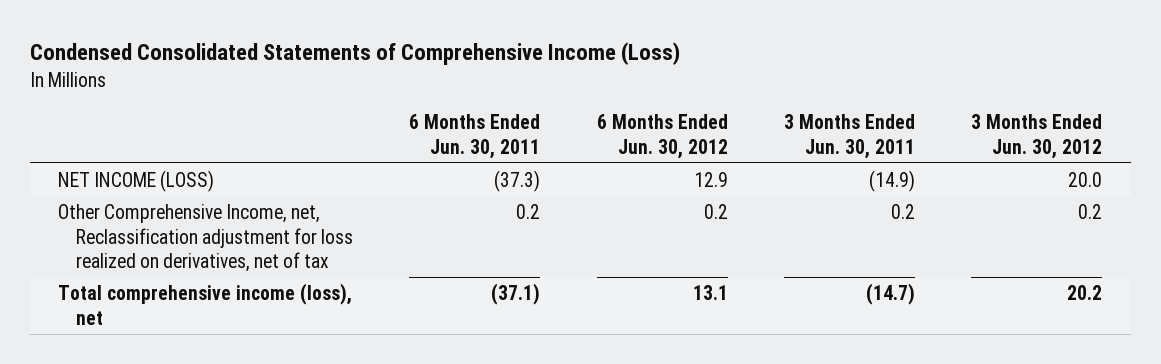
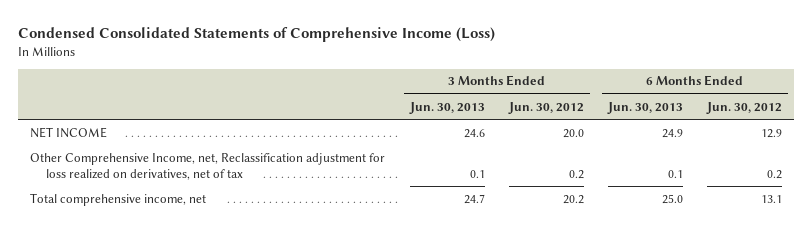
[409,113,541,159] 6 Months Ended Jun. 30, 2011 -> none
[784,113,916,159] 3 Months Ended Jun. 30, 2011 -> none
none -> [408,101,485,114] Jun. 30, 2013
none -> [606,101,683,114] Jun. 30, 2013
[58,169,215,192] NET INCOME (LOSS) -> [30,126,108,138] NET INCOME
[58,282,353,325] Total comprehensive income (loss), net -> [30,192,207,206] Total comprehensive income, net

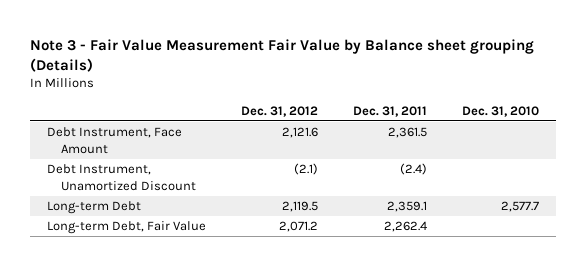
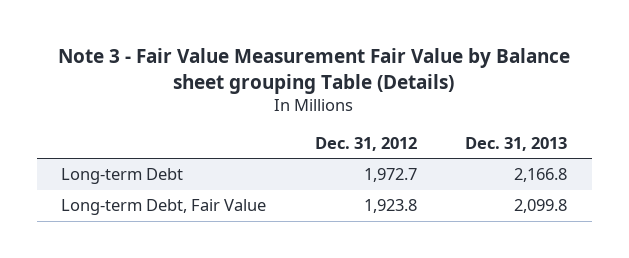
[29,38,534,73] Note 3 - Fair Value Measurement Fair Value by Balance sheet grouping (Details) -> [58,47,571,94] Note 3 - Fair Value Measurement Fair Value by Balance sheet grouping Table (Details)
[352,105,427,117] Dec. 31, 2011 -> none
[461,105,539,117] Dec. 31, 2010 -> none
none -> [465,136,568,151] Dec. 31, 2013
[47,127,183,154] Debt Instrument, Face Amount -> none
[47,164,196,191] Debt Instrument, Unamortized Discount -> none
[282,201,319,213] 2,119.5 -> [363,168,417,183] 1,972.7
[279,221,319,233] 2,071.2 -> [363,199,417,214] 1,923.8

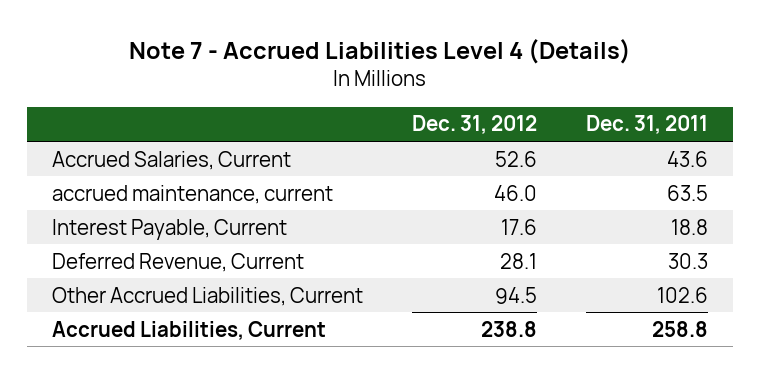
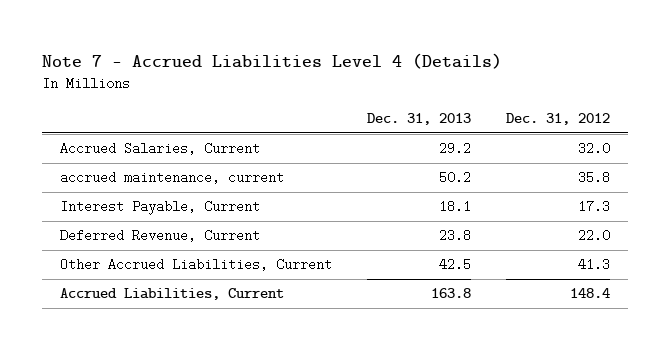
[585,115,708,135] Dec. 31, 2011 -> none
none -> [366,113,471,126] Dec. 31, 2013
[494,150,537,167] 52.6 -> [577,142,610,156] 32.0
[493,184,537,201] 46.0 -> [577,171,610,185] 35.8
[500,218,537,235] 17.6 -> [577,200,610,214] 17.3
[499,252,537,269] 28.1 -> [577,229,610,243] 22.0
[494,286,537,304] 94.5 -> [577,258,610,272] 41.3
[480,320,537,337] 238.8 -> [569,288,610,299] 148.4

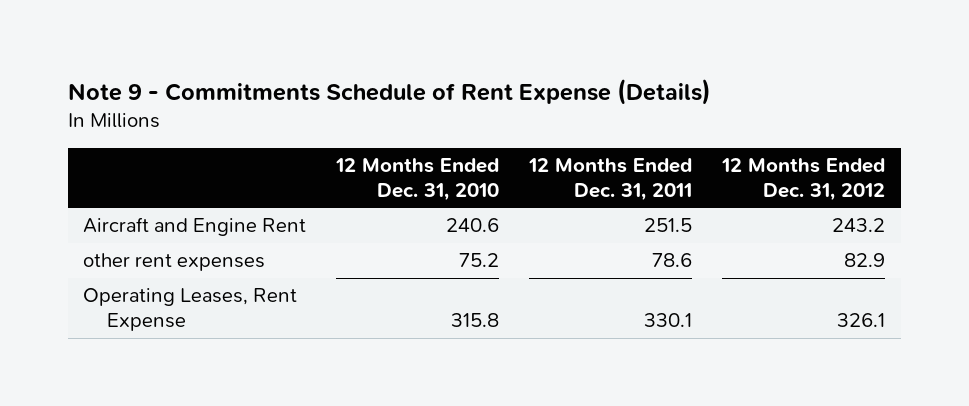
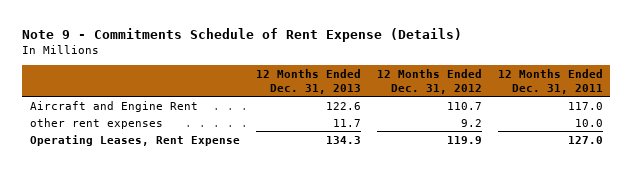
[335,157,500,201] 12 Months Ended Dec. 31, 2010 -> none
none -> [256,68,362,94] 12 Months Ended Dec. 31, 2013
[644,218,693,233] 251.5 -> [567,101,603,110] 117.0
[832,218,886,233] 243.2 -> [446,101,482,110] 110.7
[652,253,693,268] 78.6 -> [574,118,603,127] 10.0
[844,253,886,268] 82.9 -> [460,118,482,127] 9.2
[644,313,693,328] 330.1 -> [567,135,603,144] 127.0
[837,313,886,328] 326.1 -> [446,135,482,144] 119.9

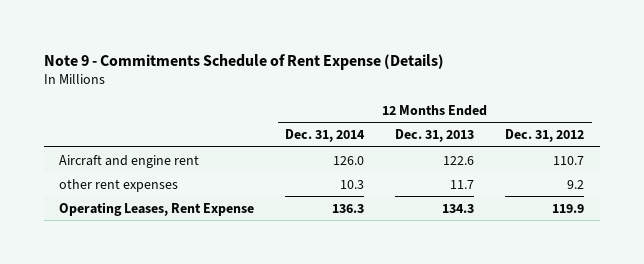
[497,68,603,94] 12 Months Ended Dec. 31, 2011 -> none
none -> [285,129,366,143] Dec. 31, 2014
[30,100,199,112] Aircraft and Engine Rent -> [59,154,200,168] Aircraft and engine rent

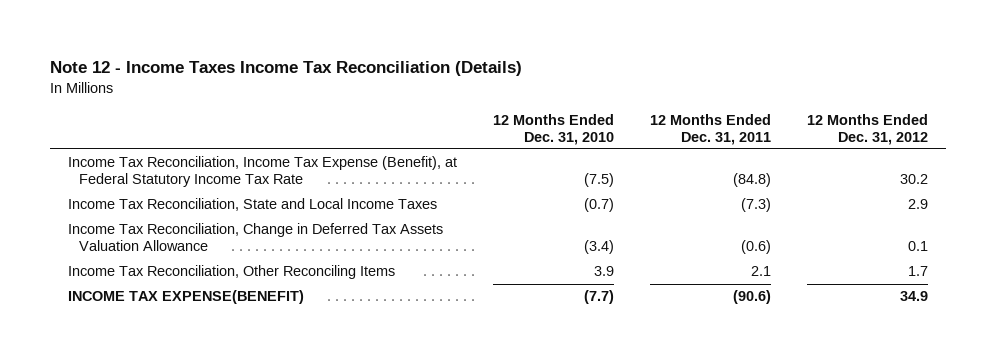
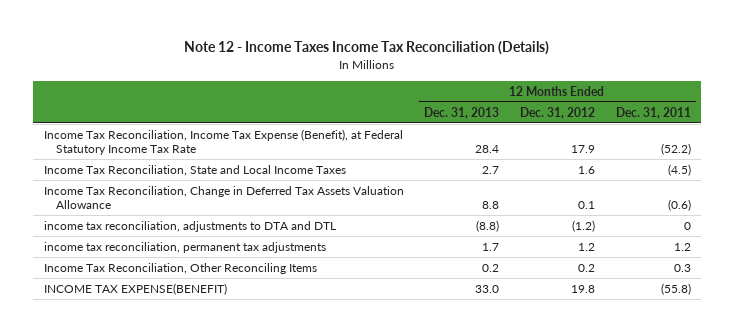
[493,113,615,145] 12 Months Ended Dec. 31, 2010 -> none
none -> [424,106,500,119] Dec. 31, 2013
[732,173,771,188] (84.8) -> [660,143,691,156] (52.2)
[899,174,928,185] 30.2 -> [570,145,595,154] 17.9
[740,198,771,213] (7.3) -> [667,163,691,176] (4.5)
[907,199,928,210] 2.9 -> [577,165,595,174] 1.6
none -> [43,220,336,232] income tax reconciliation, adjustments to DTA and DTL
none -> [43,241,326,253] income tax reconciliation, permanent tax adjustments
[750,266,771,277] 2.1 -> [673,263,691,272] 0.3
[907,266,928,277] 1.7 -> [577,263,595,272] 0.2
[732,290,771,305] (90.6) -> [660,282,691,295] (55.8)
[899,291,928,302] 34.9 -> [570,284,595,293] 19.8

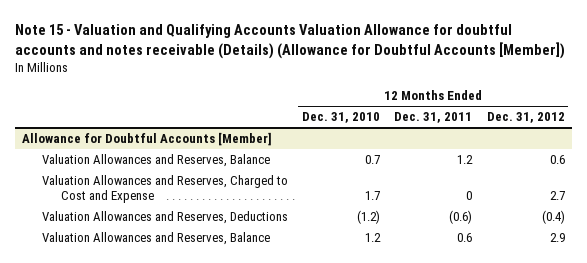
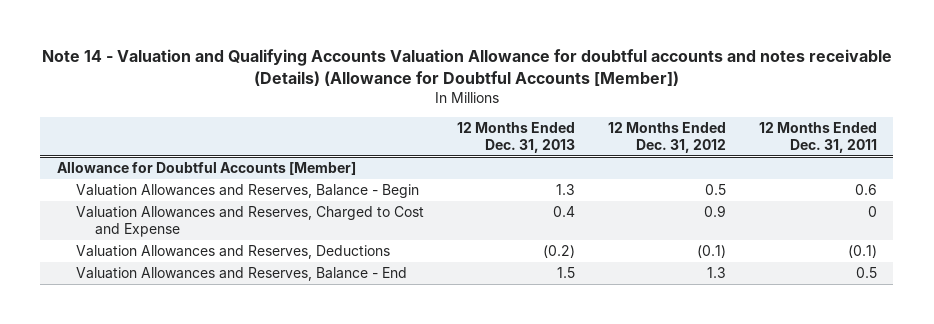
[15,23,566,59] Note 15 - Valuation and Qualifying Accounts Valuation Allowance for doubtful accounts and notes receivable (Details) (Allowance for Doubtful Accounts [Member]) -> [41,49,892,86] Note 14 - Valuation and Qualifying Accounts Valuation Allowance for doubtful accounts and notes receivable (Details) (Allowance for Doubtful Accounts [Member])
[301,112,380,124] Dec. 31, 2010 -> none
none -> [456,121,575,153] 12 Months Ended Dec. 31, 2013
[41,154,270,168] Valuation Allowances and Reserves, Balance -> [75,184,419,199] Valuation Allowances and Reserves, Balance - Begin
[457,155,474,165] 1.2 -> [854,184,877,196] 0.6
[549,155,565,165] 0.6 -> [704,184,726,196] 0.5
[549,191,565,201] 2.7 -> [703,205,726,218] 0.9
[449,210,473,225] (0.6) -> [847,245,877,259] (0.1)
[541,210,565,225] (0.4) -> [696,245,726,259] (0.1)
[41,232,270,246] Valuation Allowances and Reserves, Balance -> [75,267,407,282] Valuation Allowances and Reserves, Balance - End
[457,233,473,243] 0.6 -> [855,267,877,279] 0.5
[549,233,565,243] 2.9 -> [706,267,726,279] 1.3

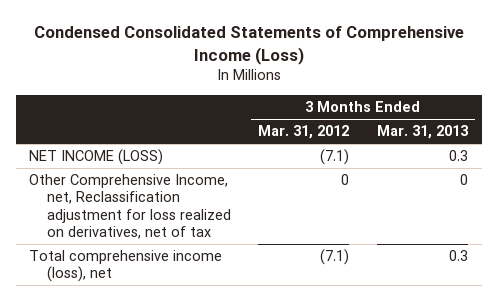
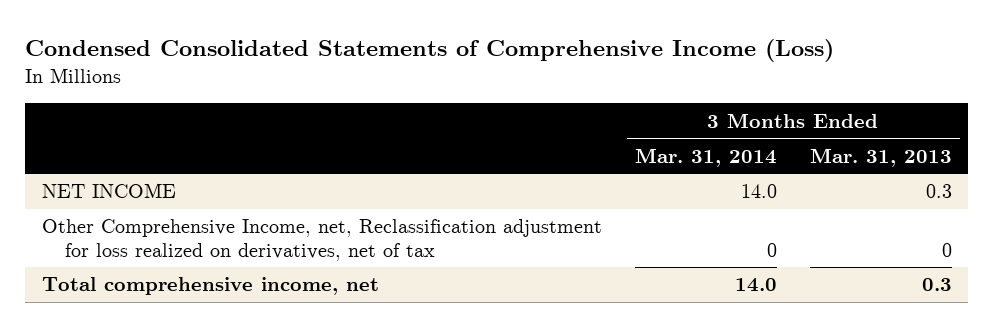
[258,125,350,140] Mar. 31, 2012 -> none
none -> [634,147,777,167] Mar. 31, 2014
[29,149,164,166] NET INCOME (LOSS) -> [41,183,176,199] NET INCOME
[29,250,223,283] Total comprehensive income (loss), net -> [41,277,379,296] Total comprehensive income, net

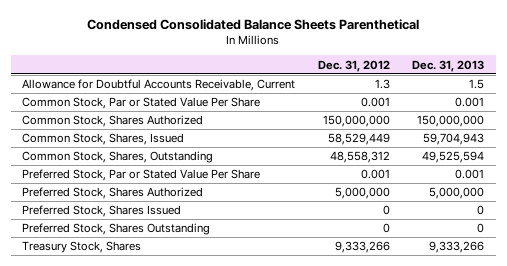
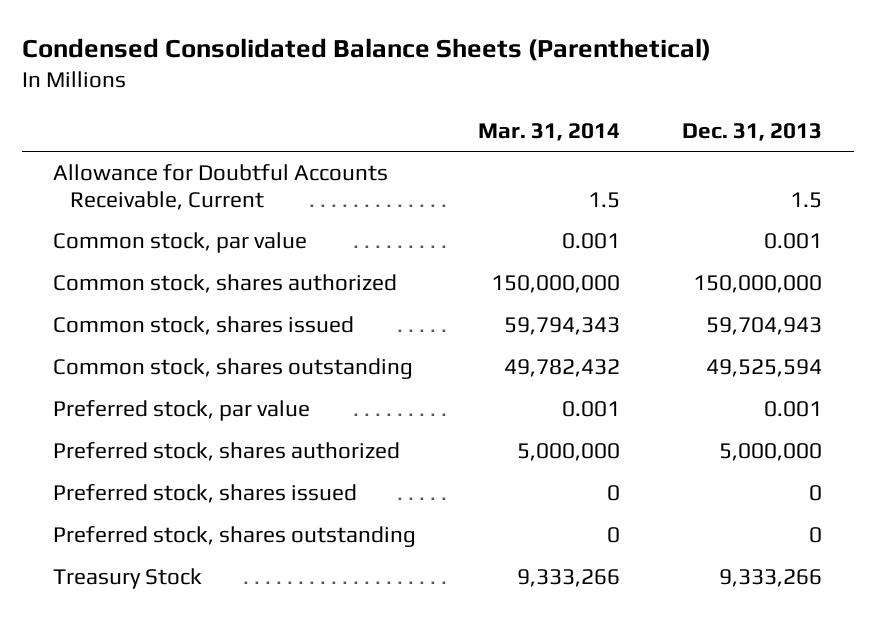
[87,18,420,30] Condensed Consolidated Balance Sheets Parenthetical -> [21,37,711,61] Condensed Consolidated Balance Sheets (Parenthetical)
[317,59,390,72] Dec. 31, 2012 -> none
none -> [478,122,621,141] Mar. 31, 2014
[22,97,261,110] Common Stock, Par or Stated Value Per Share -> [52,232,307,254] Common stock, par value
[22,115,204,128] Common Stock, Shares Authorized -> [52,274,397,294] Common stock, shares authorized
[22,133,185,146] Common Stock, Shares, Issued -> [52,316,354,336] Common stock, shares issued
[22,151,214,164] Common Stock, Shares, Outstanding -> [52,358,413,380] Common stock, shares outstanding
[22,169,261,182] Preferred Stock, Par or Stated Value Per Share -> [52,400,310,422] Preferred stock, par value
[22,187,204,200] Preferred Stock, Shares Authorized -> [52,442,400,462] Preferred stock, shares authorized
[22,205,182,218] Preferred Stock, Shares Issued -> [52,484,357,504] Preferred stock, shares issued
[22,223,211,236] Preferred Stock, Shares Outstanding -> [52,526,416,548] Preferred stock, shares outstanding
[22,241,142,254] Treasury Stock, Shares -> [52,568,202,590] Treasury Stock

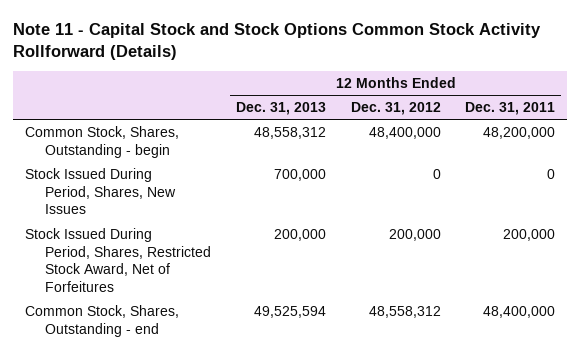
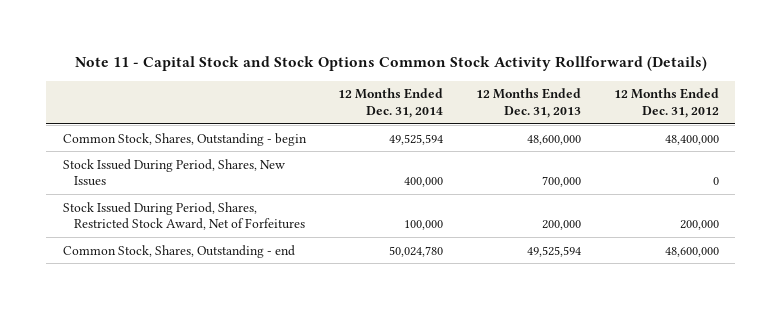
[465,102,556,116] Dec. 31, 2011 -> none
none -> [338,88,444,119] 12 Months Ended Dec. 31, 2014
[253,126,326,139] 48,558,312 -> [527,134,582,145] 48,600,000
[368,305,441,318] 48,558,312 -> [664,246,719,257] 48,600,000

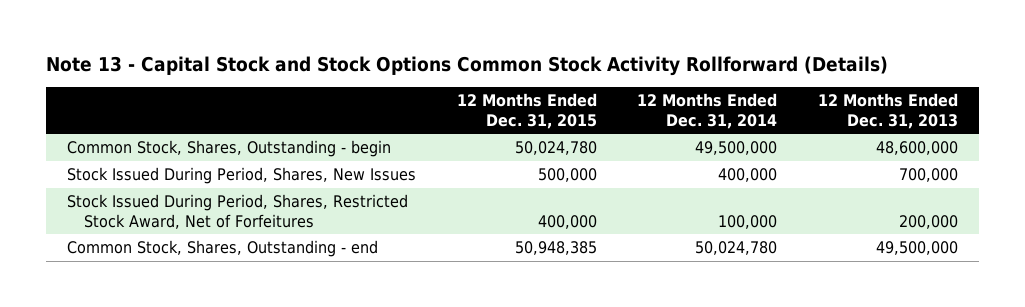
[74,56,707,72] Note 11 - Capital Stock and Stock Options Common Stock Activity Rollforward (Details) -> [46,55,889,76] Note 13 - Capital Stock and Stock Options Common Stock Activity Rollforward (Details)
[613,88,719,119] 12 Months Ended Dec. 31, 2012 -> none
none -> [456,93,597,129] 12 Months Ended Dec. 31, 2015
[389,133,444,145] 49,525,594 -> [695,141,778,156] 49,500,000
[527,245,582,257] 49,525,594 -> [876,241,959,256] 49,500,000

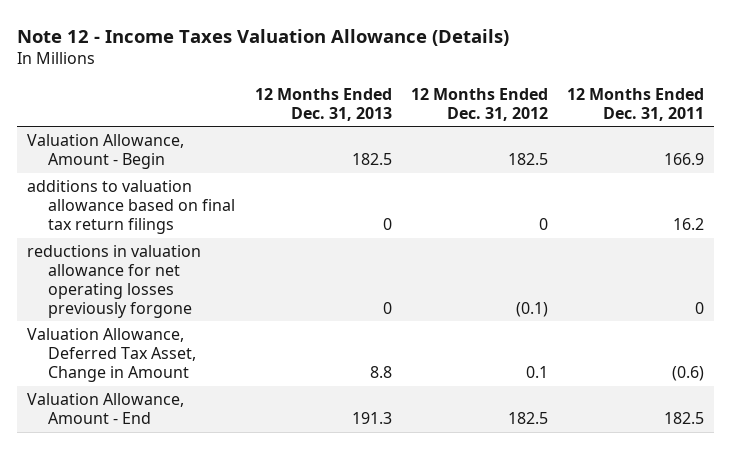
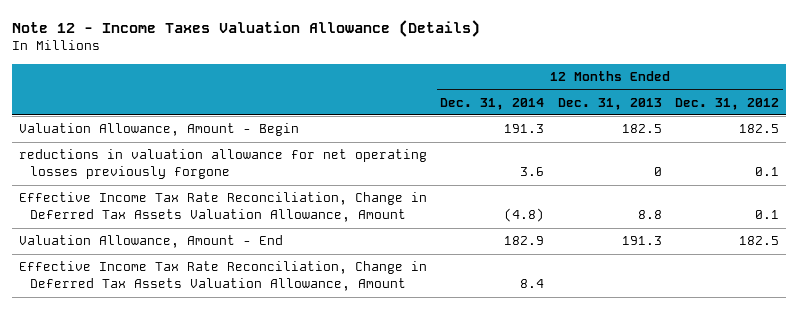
[567,87,705,121] 12 Months Ended Dec. 31, 2011 -> none
none -> [440,97,545,110] Dec. 31, 2014
[27,180,236,234] additions to valuation allowance based on final tax return filings -> none
[515,301,548,317] (0.1) -> [755,167,780,177] 0.1
[27,328,197,382] Valuation Allowance, Deferred Tax Asset, Change in Amount -> [19,192,428,223] Effective Income Tax Rate Reconciliation, Change in Deferred Tax Assets Valuation Allowance, Amount
none -> [19,261,428,292] Effective Income Tax Rate Reconciliation, Change in Deferred Tax Assets Valuation Allowance, Amount

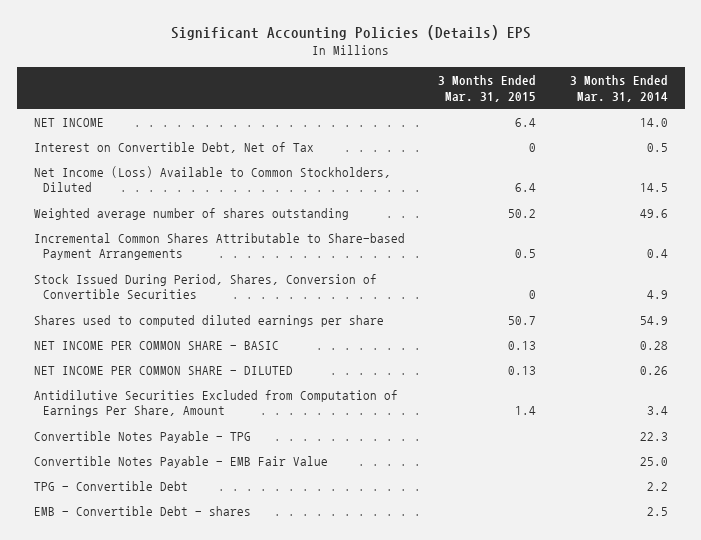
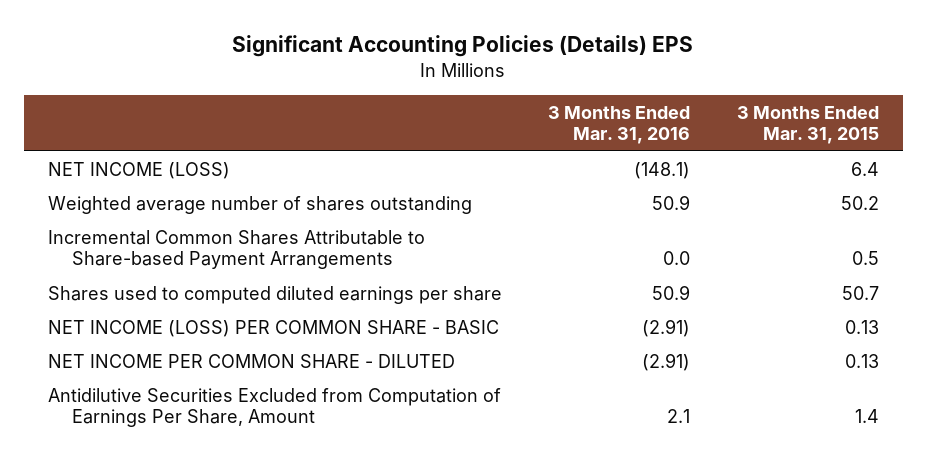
[569,75,668,102] 3 Months Ended Mar. 31, 2014 -> none
none -> [548,105,691,145] 3 Months Ended Mar. 31, 2016
[33,141,314,153] Interest on Convertible Debt, Net of Tax -> none
[33,165,391,193] Net Income (Loss) Available to Common Stockholders, Diluted -> none
[33,117,104,127] NET INCOME -> [47,161,230,179] NET INCOME (LOSS)
[33,273,377,300] Stock Issued During Period, Shares, Conversion of Convertible Securities -> none
[33,340,279,350] NET INCOME PER COMMON SHARE - BASIC -> [47,319,499,337] NET INCOME (LOSS) PER COMMON SHARE - BASIC
[33,430,251,443] Convertible Notes Payable - TPG -> none
[33,455,328,468] Convertible Notes Payable - EMB Fair Value -> none
[33,480,188,491] TPG - Convertible Debt -> none
[33,505,251,516] EMB - Convertible Debt - shares -> none

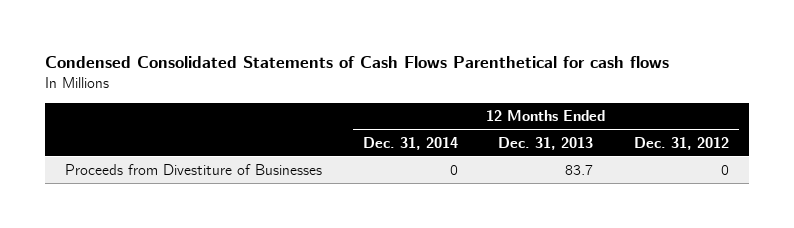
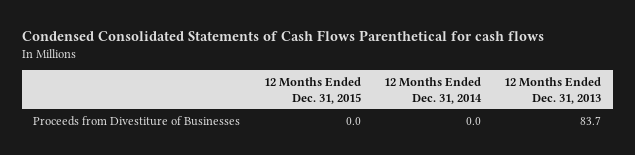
[633,136,729,150] Dec. 31, 2012 -> none
none -> [263,76,361,104] 12 Months Ended Dec. 31, 2015
[449,165,458,176] 0 -> [465,117,481,126] 0.0

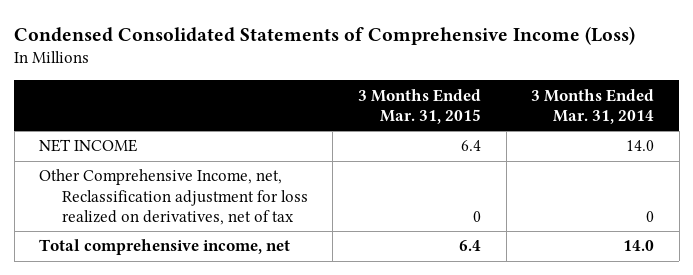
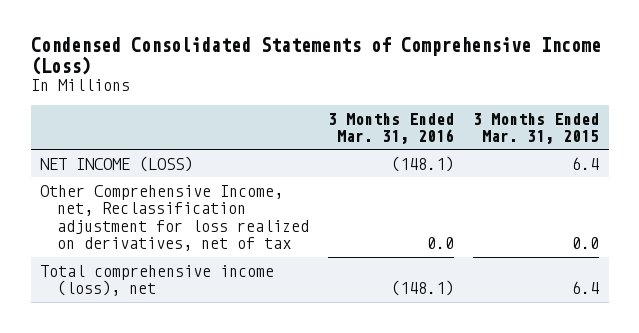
[531,88,655,125] 3 Months Ended Mar. 31, 2014 -> none
none -> [328,112,455,145] 3 Months Ended Mar. 31, 2016
[39,139,138,153] NET INCOME -> [40,155,194,172] NET INCOME (LOSS)
[472,210,481,222] 0 -> [572,237,600,250] 0.0
[39,239,291,256] Total comprehensive income, net -> [40,264,275,297] Total comprehensive income (loss), net

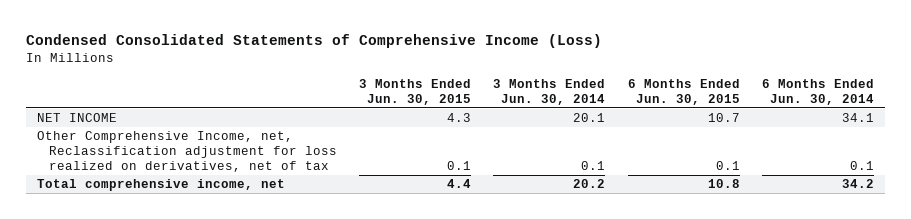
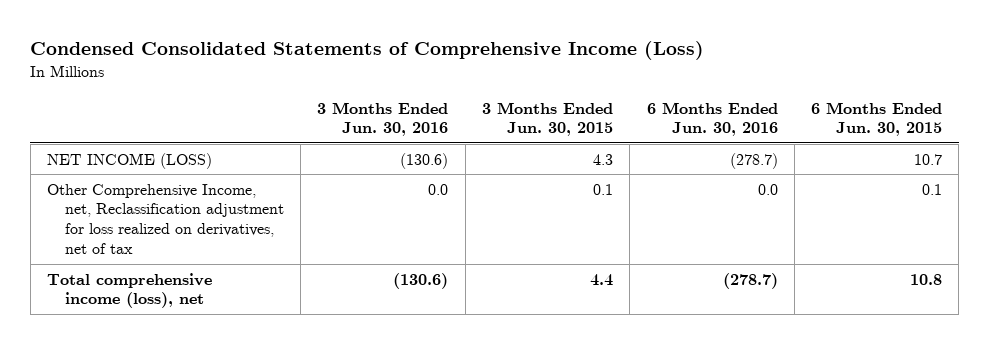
[493,79,606,106] 3 Months Ended Jun. 30, 2014 -> none
[761,79,874,106] 6 Months Ended Jun. 30, 2014 -> none
none -> [317,101,449,137] 3 Months Ended Jun. 30, 2016
none -> [646,101,778,137] 6 Months Ended Jun. 30, 2016
[36,113,117,123] NET INCOME -> [47,152,213,169] NET INCOME (LOSS)
[36,179,285,192] Total comprehensive income, net -> [47,272,213,309] Total comprehensive income (loss), net

